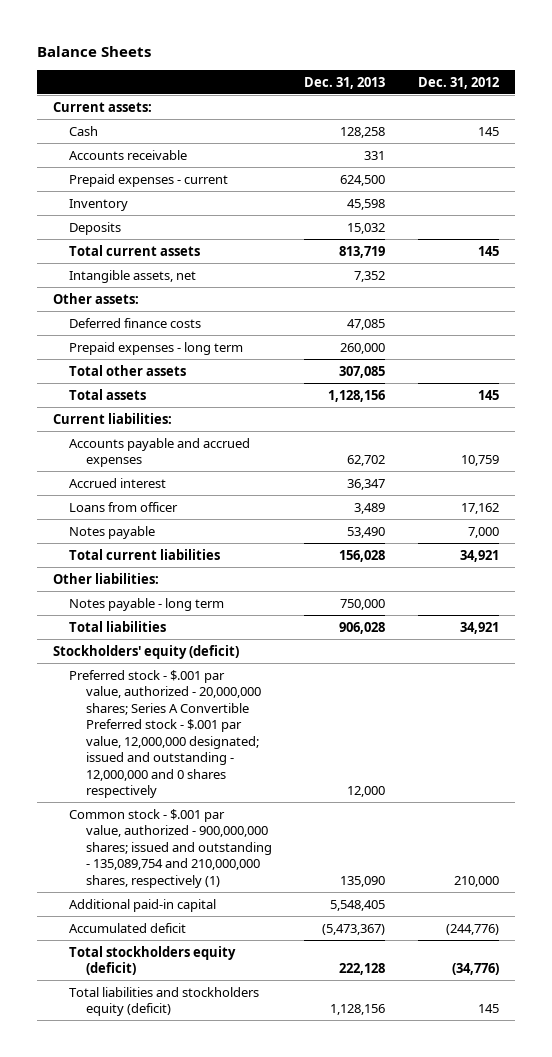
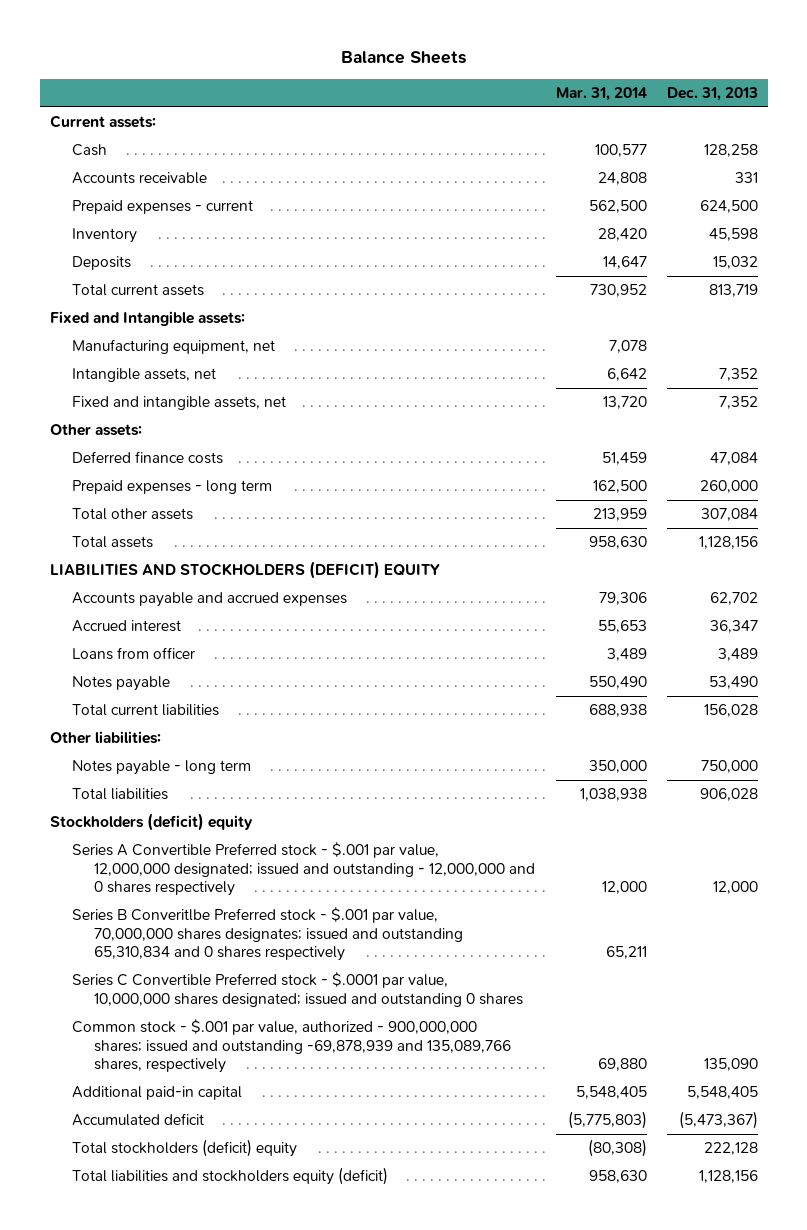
[418,76,500,89] Dec. 31, 2012 -> none
none -> [555,87,647,102] Mar. 31, 2014
none -> [49,311,245,327] Fixed and Intangible assets:
none -> [72,339,276,355] Manufacturing equipment, net
none -> [72,396,287,411] Fixed and intangible assets, net
[347,318,386,330] 47,085 -> [709,452,758,466] 47,084
[339,365,386,378] 307,085 -> [700,508,758,522] 307,084
[53,412,173,424] Current liabilities: -> none
none -> [49,561,440,580] LIABILITIES AND STOCKHOLDERS (DEFICIT) EQUITY
[53,644,240,659] Stockholders' equity (deficit) -> [49,813,253,832] Stockholders (deficit) equity
[69,669,261,799] Preferred stock - $.001 par value, authorized - 20,000,000 shares; Series A Convertible Preferred stock - $.001 par value, 12,000,000 designated; issued and outstanding - 12,000,000 and 0 shares respectively -> [72,842,536,897] Series A Convertible Preferred stock - $.001 par value, 12,000,000 designated; issued and outstanding - 12,000,000 and 0 shares respectively
none -> [72,907,464,962] Series B Converitlbe Preferred stock - $.001 par value, 70,000,000 shares designates; issued and outstanding 65,310,834 and 0 shares respectively
none -> [72,972,524,1007] Series C Convertible Preferred stock - $.0001 par value, 10,000,000 shares designated; issued and outstanding 0 shares
[69,808,272,888] Common stock - $.001 par value, authorized - 900,000,000 shares; issued and outstanding - 135,089,754 and 210,000,000 shares, respectively (1) -> [72,1019,512,1074] Common stock - $.001 par value, authorized - 900,000,000 shares; issued and outstanding -69,878,939 and 135,089,766 shares, respectively
[69,945,237,976] Total stockholders equity (deficit) -> [72,1139,298,1158] Total stockholders (deficit) equity

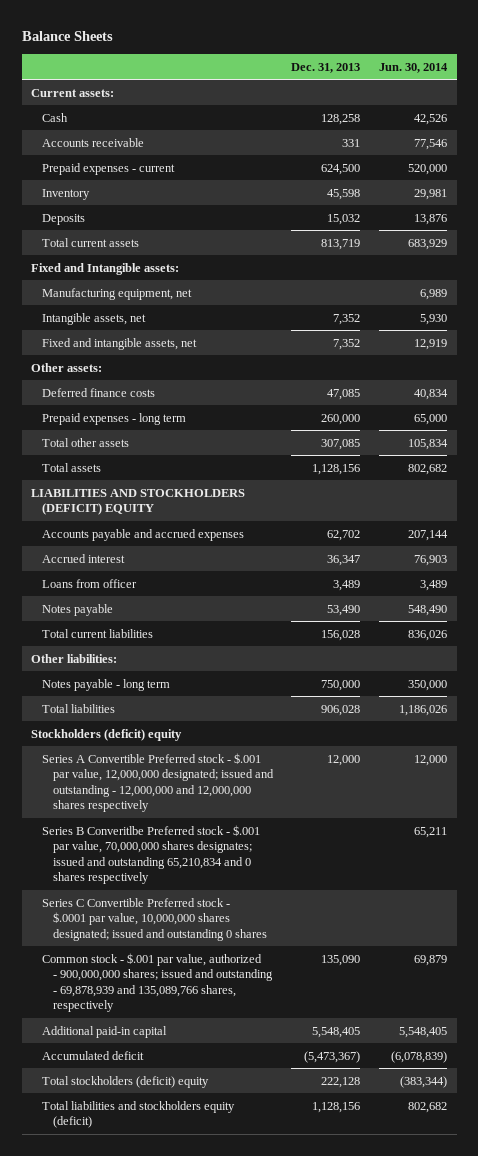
[555,87,647,102] Mar. 31, 2014 -> none
none -> [379,62,449,73] Jun. 30, 2014
[709,452,758,466] 47,084 -> [327,388,361,400] 47,085
[700,508,758,522] 307,084 -> [321,438,361,450] 307,085
[72,842,536,897] Series A Convertible Preferred stock - $.001 par value, 12,000,000 designated; issued and outstanding - 12,000,000 and 0 shares respectively -> [41,752,274,813] Series A Convertible Preferred stock - $.001 par value, 12,000,000 designated; issued and outstanding - 12,000,000 and 12,000,000 shares respectively
[72,907,464,962] Series B Converitlbe Preferred stock - $.001 par value, 70,000,000 shares designates; issued and outstanding 65,310,834 and 0 shares respectively -> [41,824,260,885] Series B Converitlbe Preferred stock - $.001 par value, 70,000,000 shares designates; issued and outstanding 65,210,834 and 0 shares respectively
[72,1019,512,1074] Common stock - $.001 par value, authorized - 900,000,000 shares; issued and outstanding -69,878,939 and 135,089,766 shares, respectively -> [41,952,273,1013] Common stock - $.001 par value, authorized - 900,000,000 shares; issued and outstanding - 69,878,939 and 135,089,766 shares, respectively

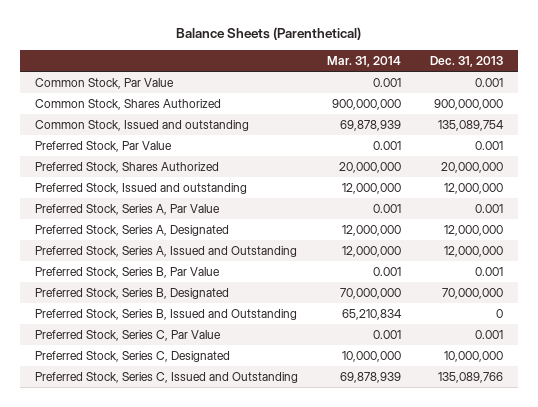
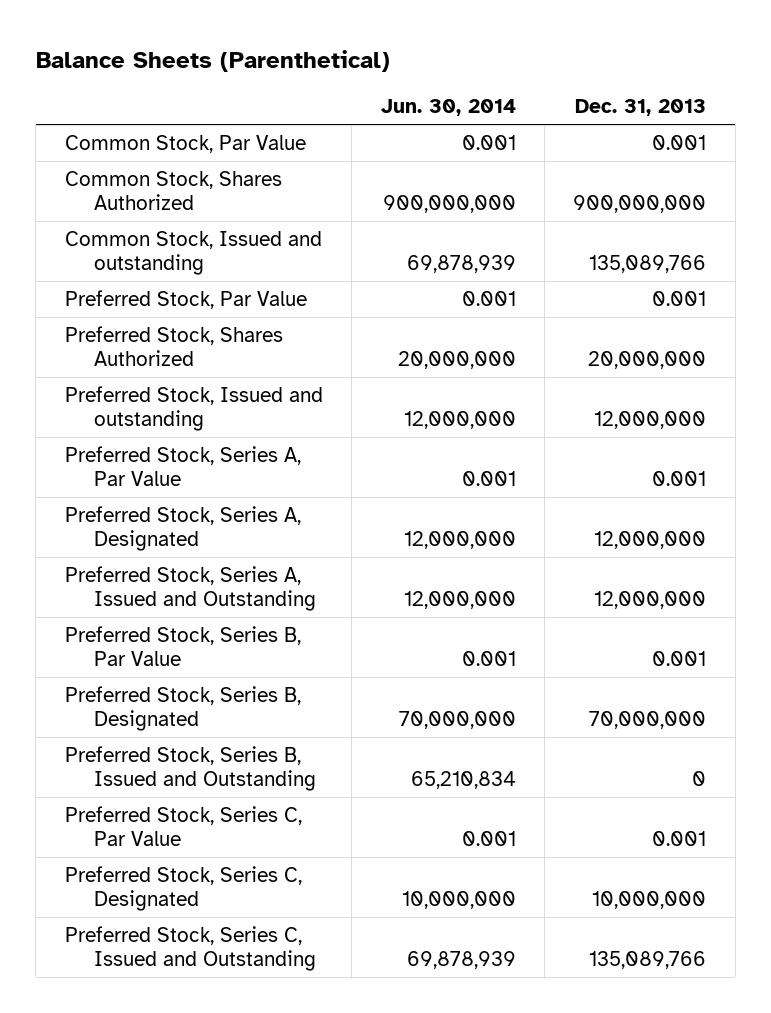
[326,56,401,68] Mar. 31, 2014 -> none
none -> [380,98,516,116] Jun. 30, 2014
[438,119,505,131] 135,089,754 -> [589,255,707,274] 135,089,766

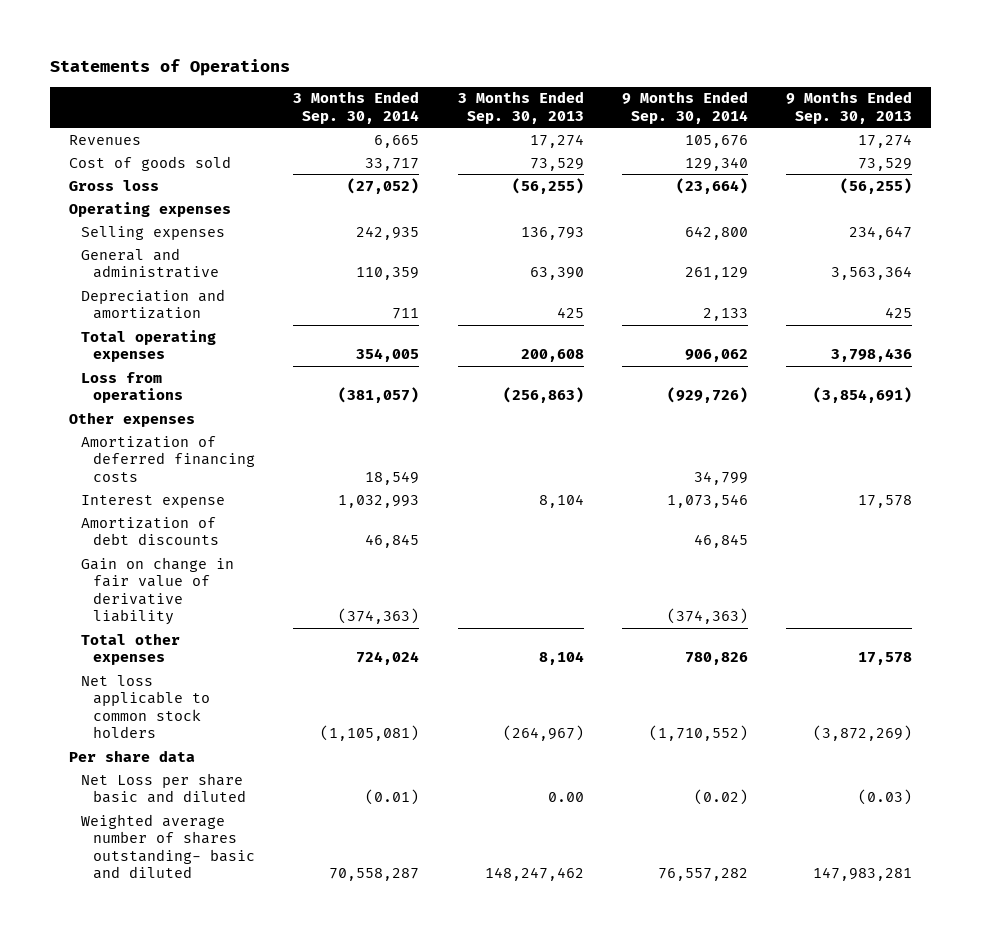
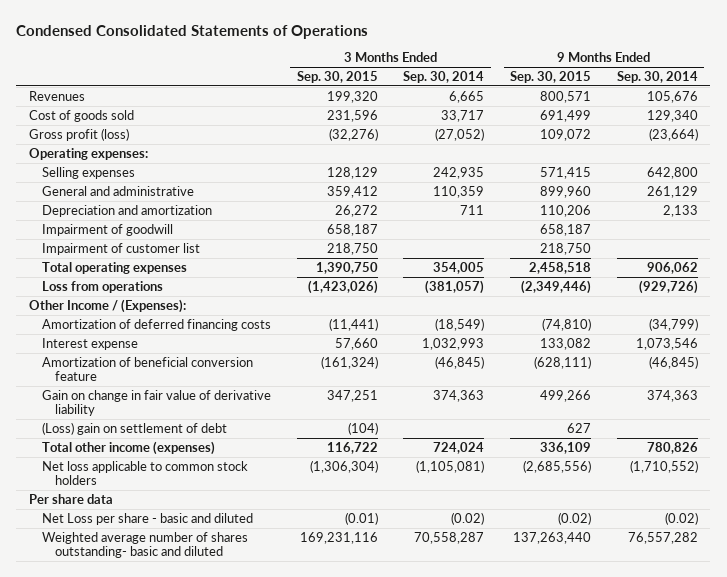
[50,59,291,77] Statements of Operations -> [16,24,369,39] Condensed Consolidated Statements of Operations
[457,91,584,124] 3 Months Ended Sep. 30, 2013 -> none
[786,91,913,124] 9 Months Ended Sep. 30, 2013 -> none
none -> [296,71,378,84] Sep. 30, 2015
none -> [509,71,591,84] Sep. 30, 2015
[69,179,160,191] Gross loss -> [29,127,130,141] Gross profit (loss)
[69,201,232,217] Operating expenses -> [29,147,149,160] Operating expenses:
none -> [42,223,174,236] Impairment of goodwill
none -> [42,242,201,255] Impairment of customer list
[69,411,196,427] Other expenses -> [29,298,187,313] Other Income / (Expenses):
[365,470,420,485] 18,549 -> [435,317,485,331] (18,549)
[693,470,748,485] 34,799 -> [648,317,698,331] (34,799)
[81,516,219,546] Amortization of debt discounts -> [42,356,254,382] Amortization of beneficial conversion feature
[365,534,420,549] 46,845 -> [435,355,485,369] (46,845)
[693,534,748,549] 46,845 -> [648,355,698,369] (46,845)
[338,608,420,625] (374,363) -> [433,389,485,402] 374,363
[666,608,748,625] (374,363) -> [646,389,698,402] 374,363
none -> [42,421,228,435] (Loss) gain on settlement of debt
[81,632,181,666] Total other expenses -> [42,440,216,455] Total other income (expenses)
[81,772,246,804] Net Loss per share basic and diluted -> [42,512,254,525] Net Loss per share - basic and diluted
[365,789,420,806] (0.01) -> [451,511,485,525] (0.02)

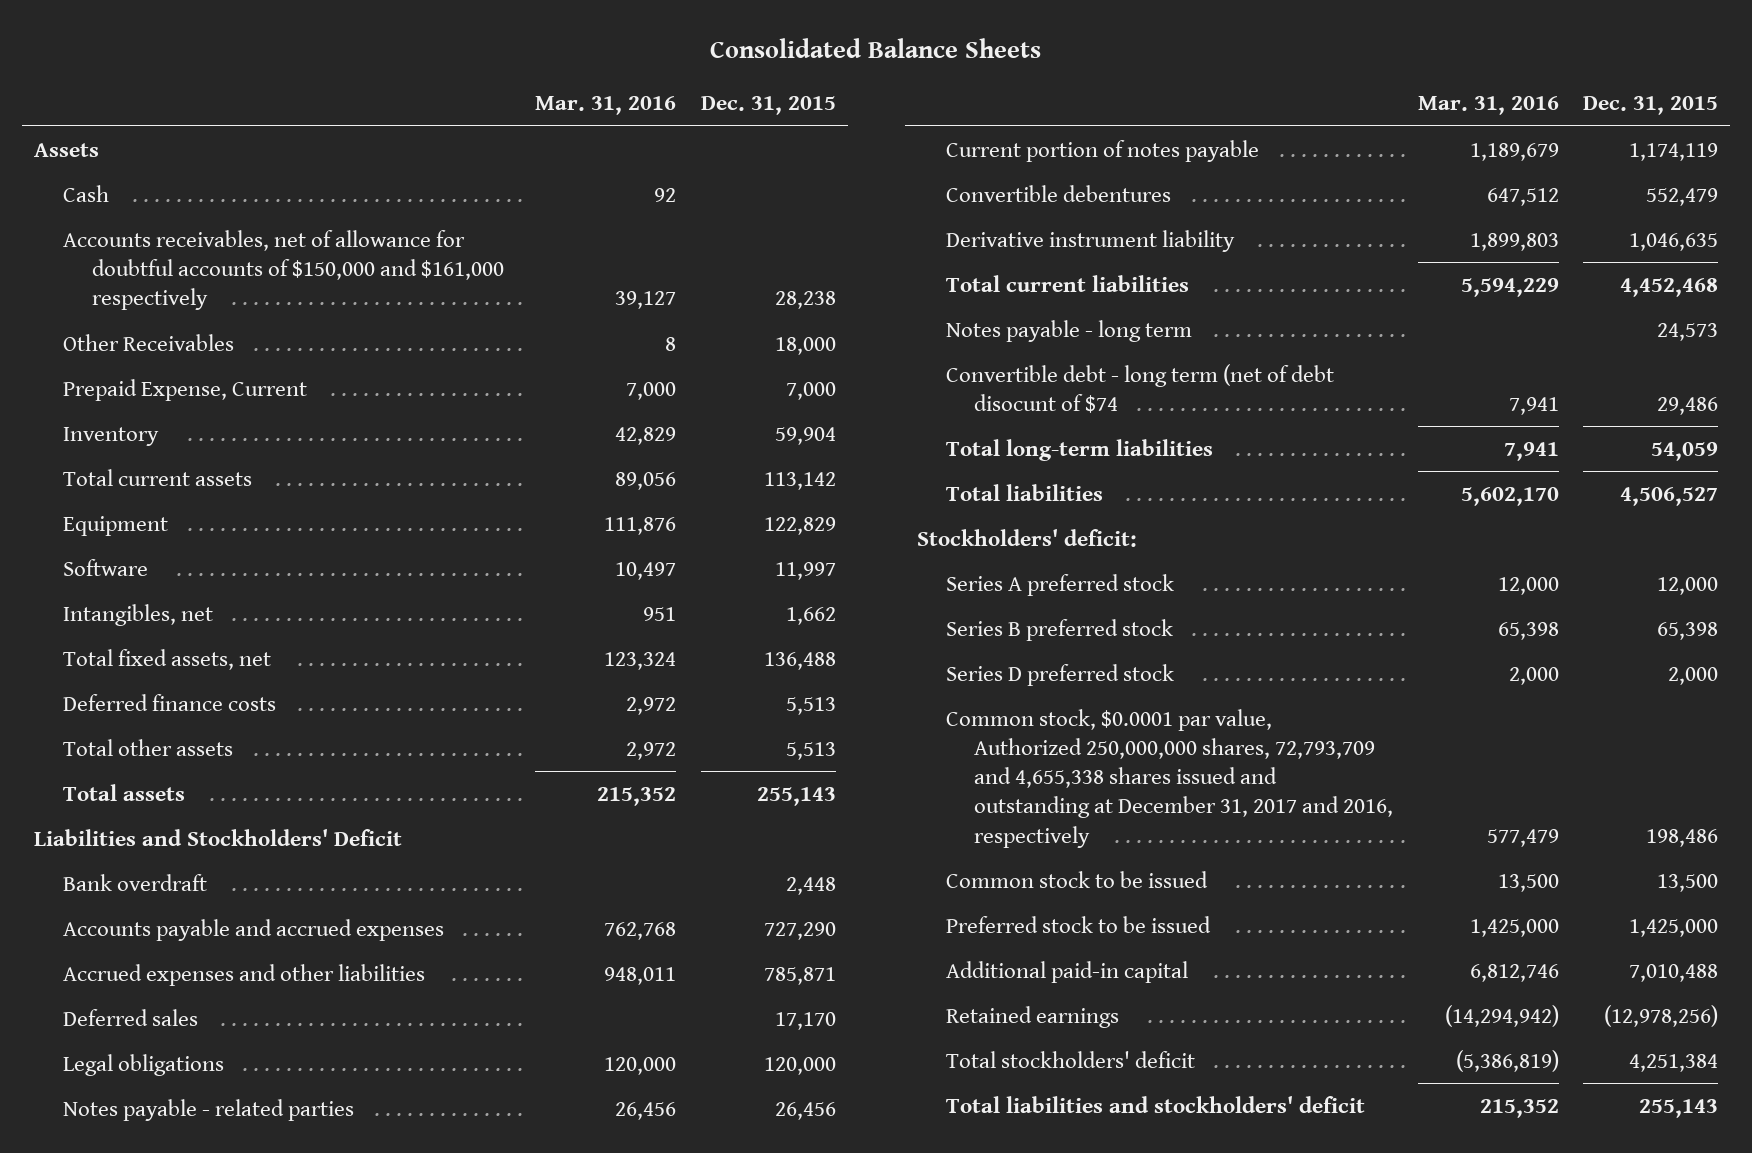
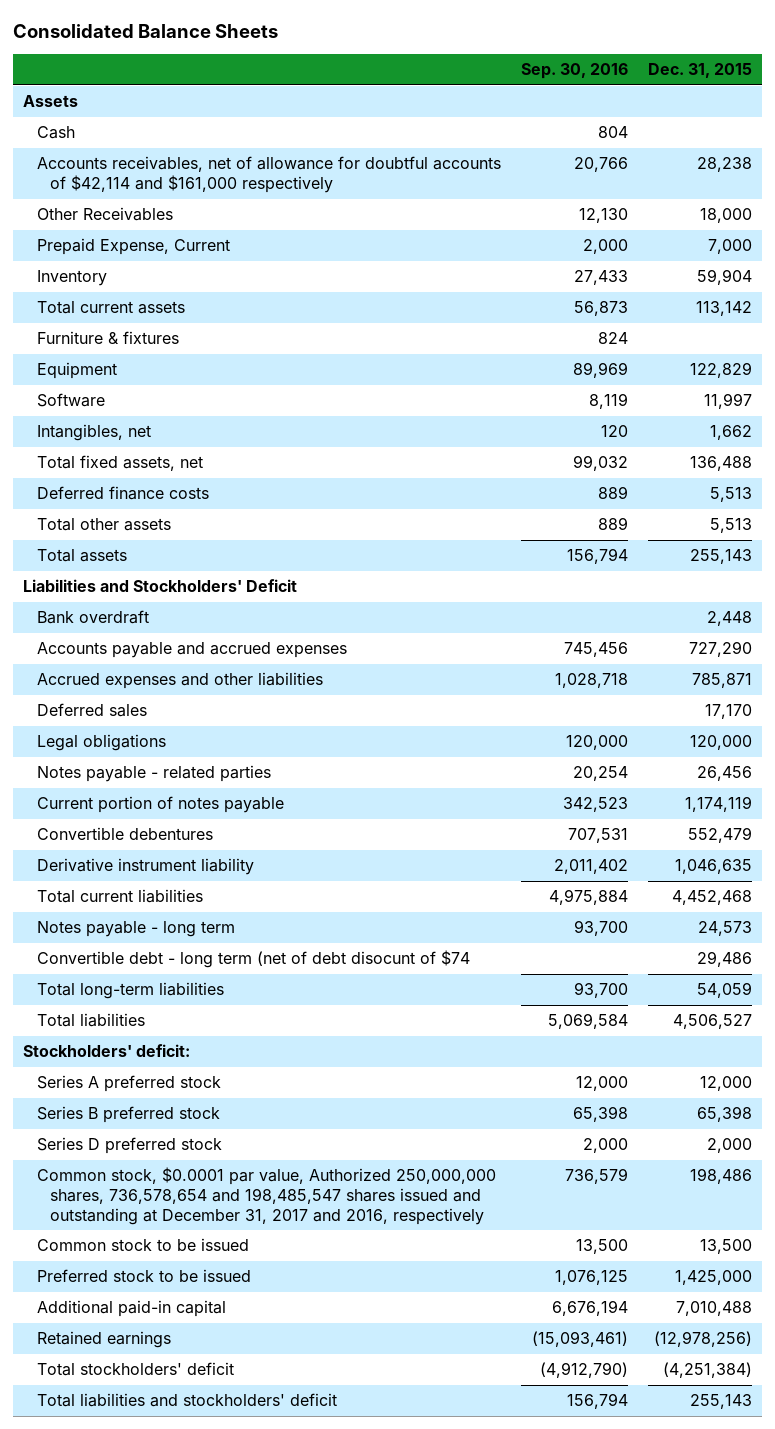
[535,96,677,116] Mar. 31, 2016 -> none
none -> [520,63,628,80] Sep. 30, 2016
[63,229,504,311] Accounts receivables, net of allowance for doubtful accounts of $150,000 and $161,000 respectively -> [36,156,501,193] Accounts receivables, net of allowance for doubtful accounts of $42,114 and $161,000 respectively
none -> [36,331,179,345] Furniture & fixtures
[945,708,1394,848] Common stock, $0.0001 par value, Authorized 250,000,000 shares, 72,793,709 and 4,655,338 shares issued and outstanding at December 31, 2017 and 2016, respectively -> [36,1167,496,1225] Common stock, $0.0001 par value, Authorized 250,000,000 shares, 736,578,654 and 198,485,547 shares issued and outstanding at December 31, 2017 and 2016, respectively
[1629,1053,1719,1072] 4,251,384 -> [662,1362,752,1379] (4,251,384)

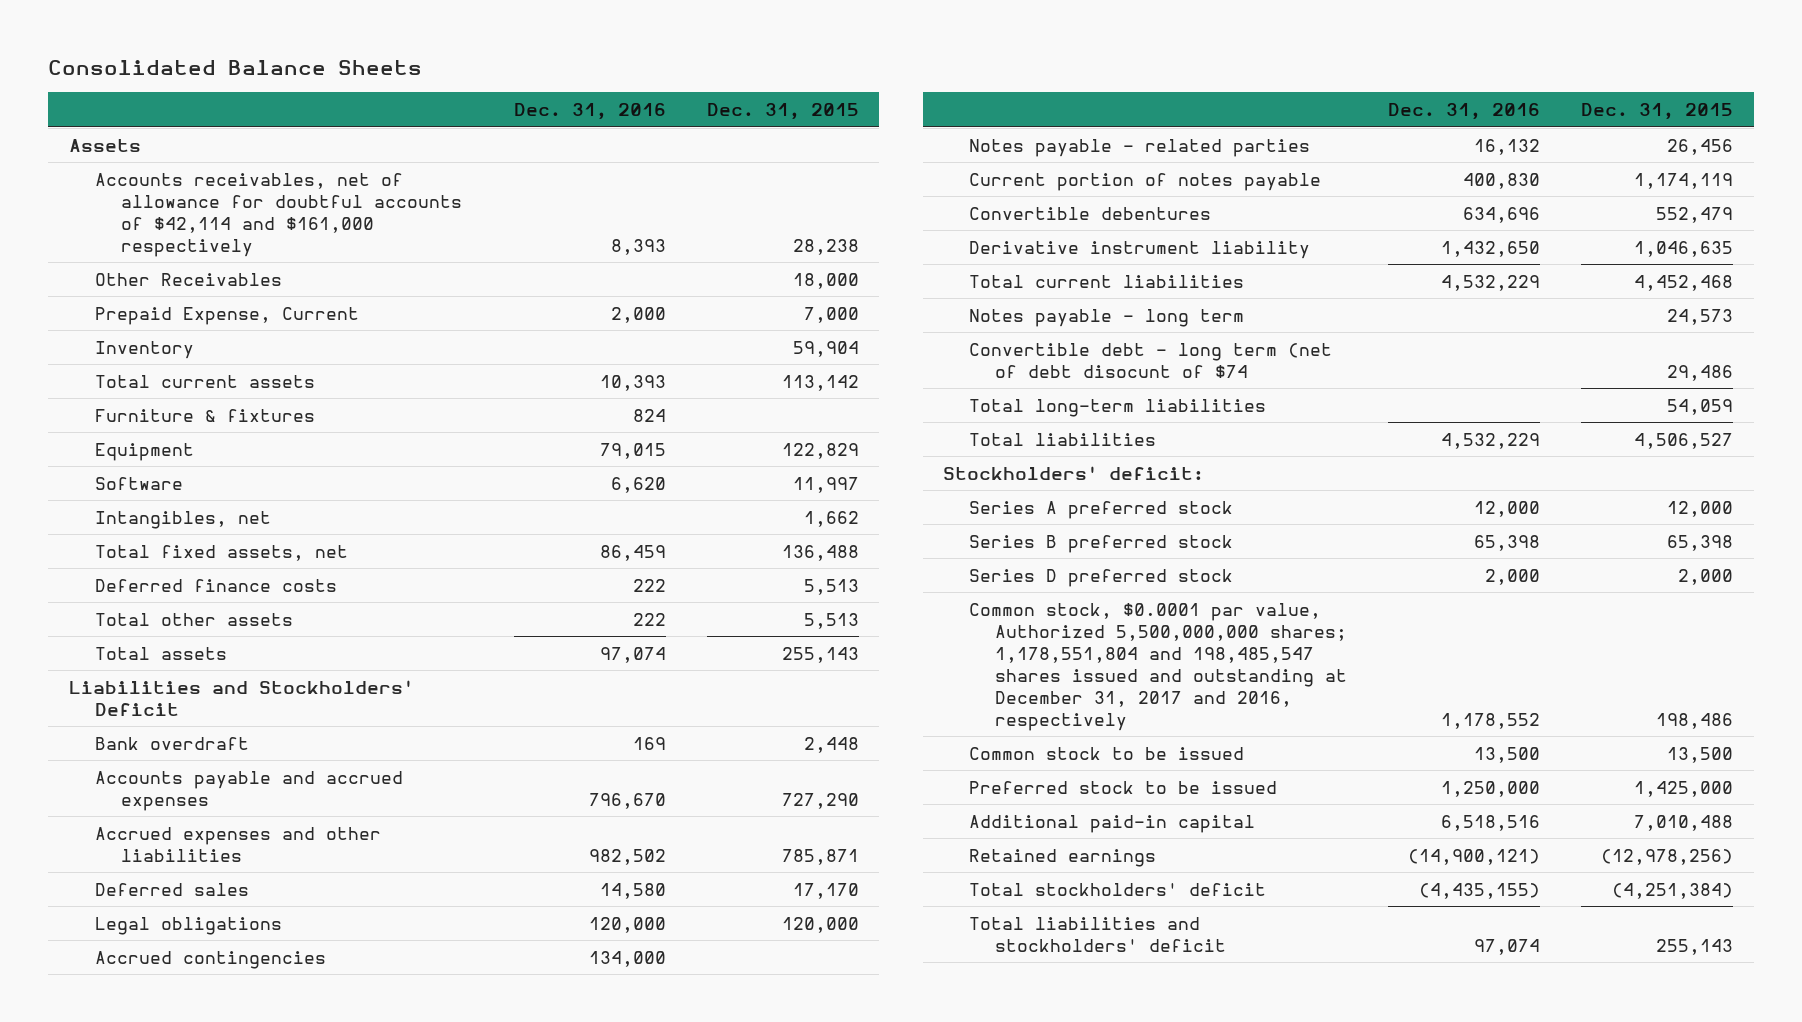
[520,63,628,80] Sep. 30, 2016 -> none
none -> [513,103,666,121] Dec. 31, 2016
[36,126,75,140] Cash -> none
none -> [94,950,326,969] Accrued contingencies
[36,1167,496,1225] Common stock, $0.0001 par value, Authorized 250,000,000 shares, 736,578,654 and 198,485,547 shares issued and outstanding at December 31, 2017 and 2016, respectively -> [969,602,1348,731] Common stock, $0.0001 par value, Authorized 5,500,000,000 shares; 1,178,551,804 and 198,485,547 shares issued and outstanding at December 31, 2017 and 2016, respectively

